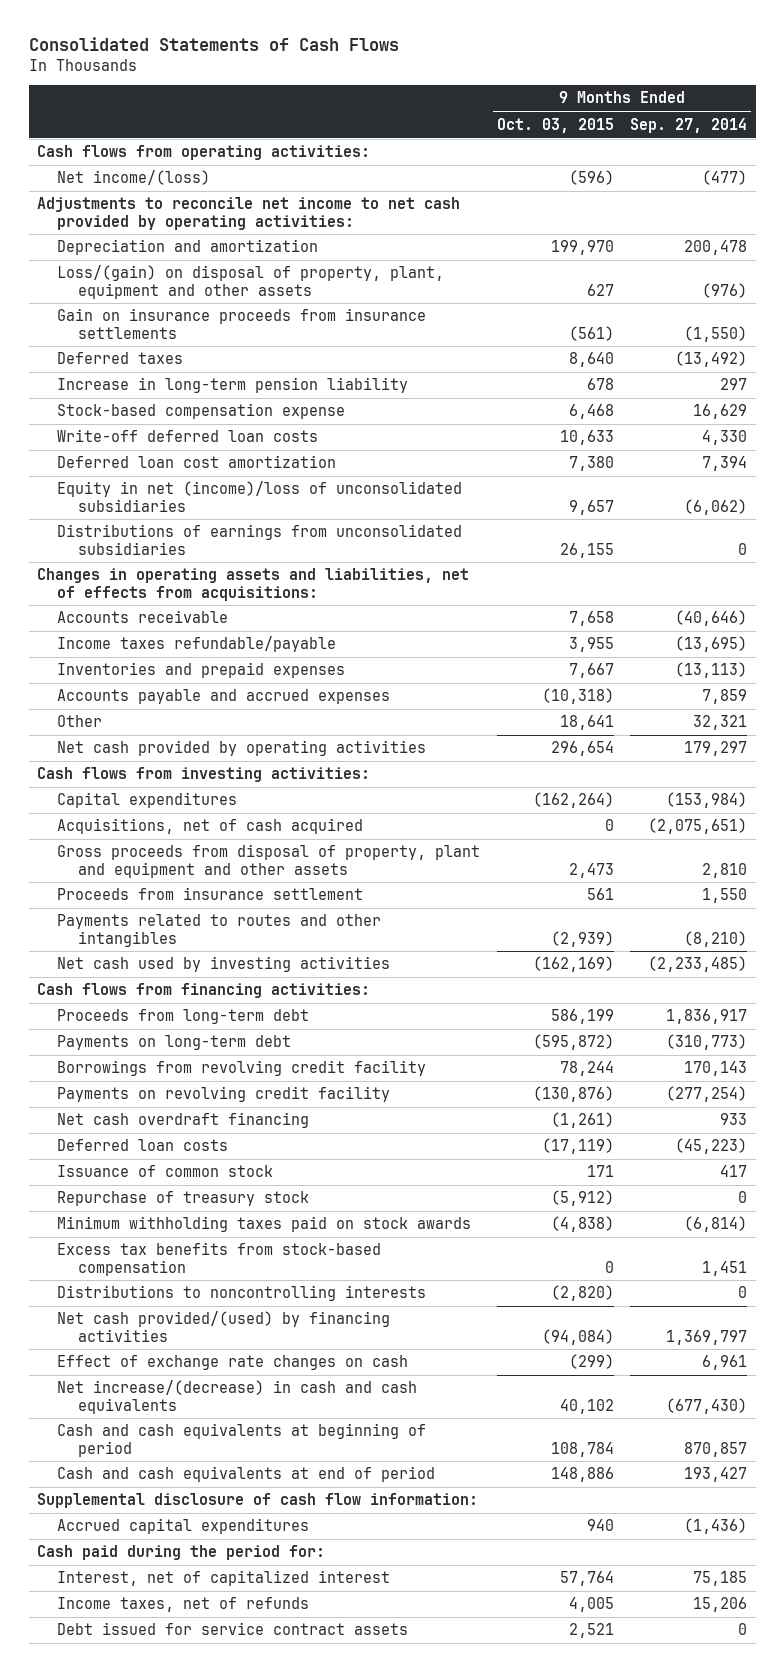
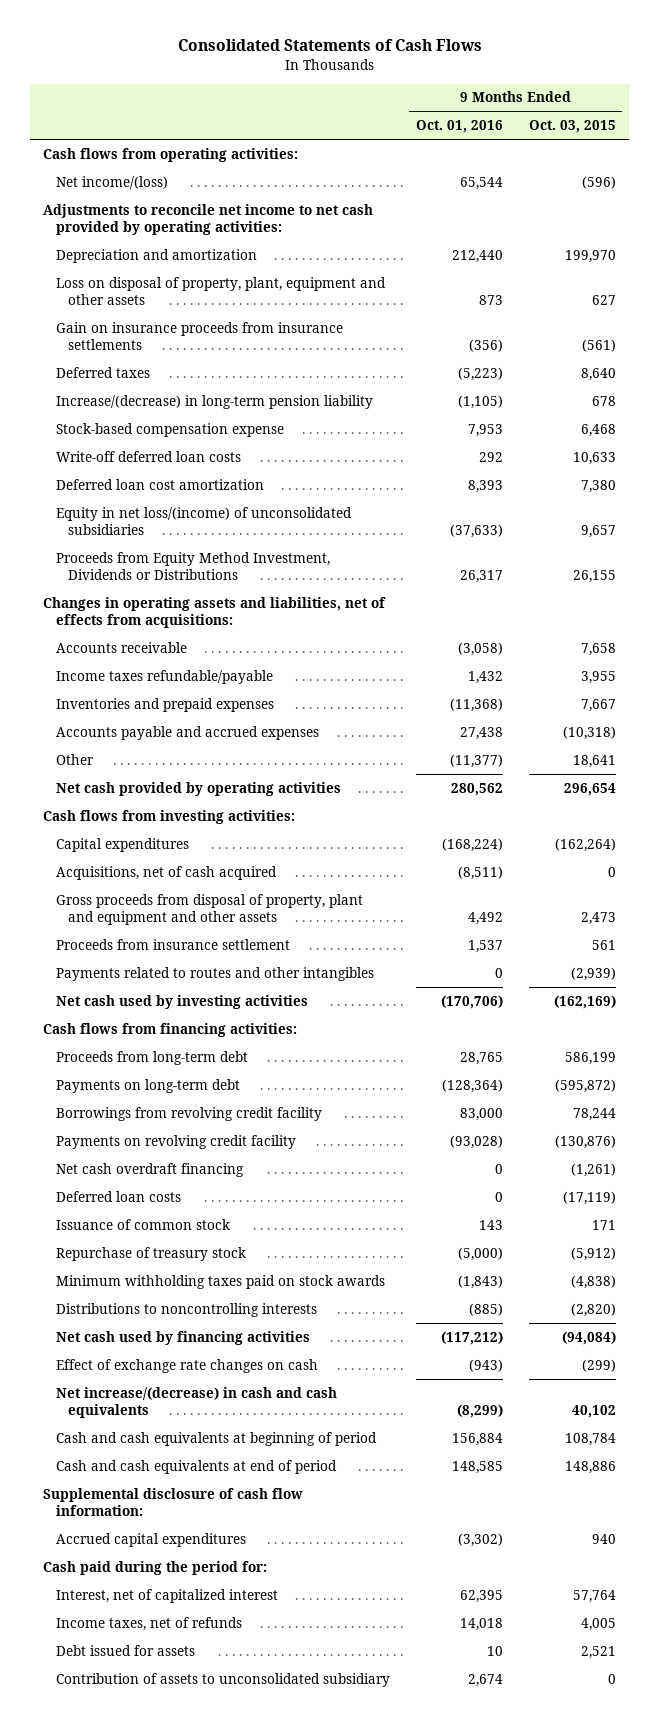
[630,117,748,133] Sep. 27, 2014 -> none
none -> [415,120,503,134] Oct. 01, 2016
[57,265,445,299] Loss/(gain) on disposal of property, plant, equipment and other assets -> [55,276,386,305] Loss on disposal of property, plant, equipment and other assets
[57,377,409,394] Increase in long-term pension liability -> [55,394,373,409] Increase/(decrease) in long-term pension liability
[57,481,463,512] Equity in net (income)/loss of unconsolidated subsidiaries -> [55,506,352,535] Equity in net loss/(income) of unconsolidated subsidiaries
[57,524,463,555] Distributions of earnings from unconsolidated subsidiaries -> [55,551,330,580] Proceeds from Equity Method Investment, Dividends or Distributions
[57,1242,382,1276] Excess tax benefits from stock-based compensation -> none
[57,1311,391,1342] Net cash provided/(used) by financing activities -> [55,1330,310,1345] Net cash used by financing activities
[57,1622,409,1636] Debt issued for service contract assets -> [55,1644,195,1656] Debt issued for assets
none -> [55,1672,390,1687] Contribution of assets to unconsolidated subsidiary

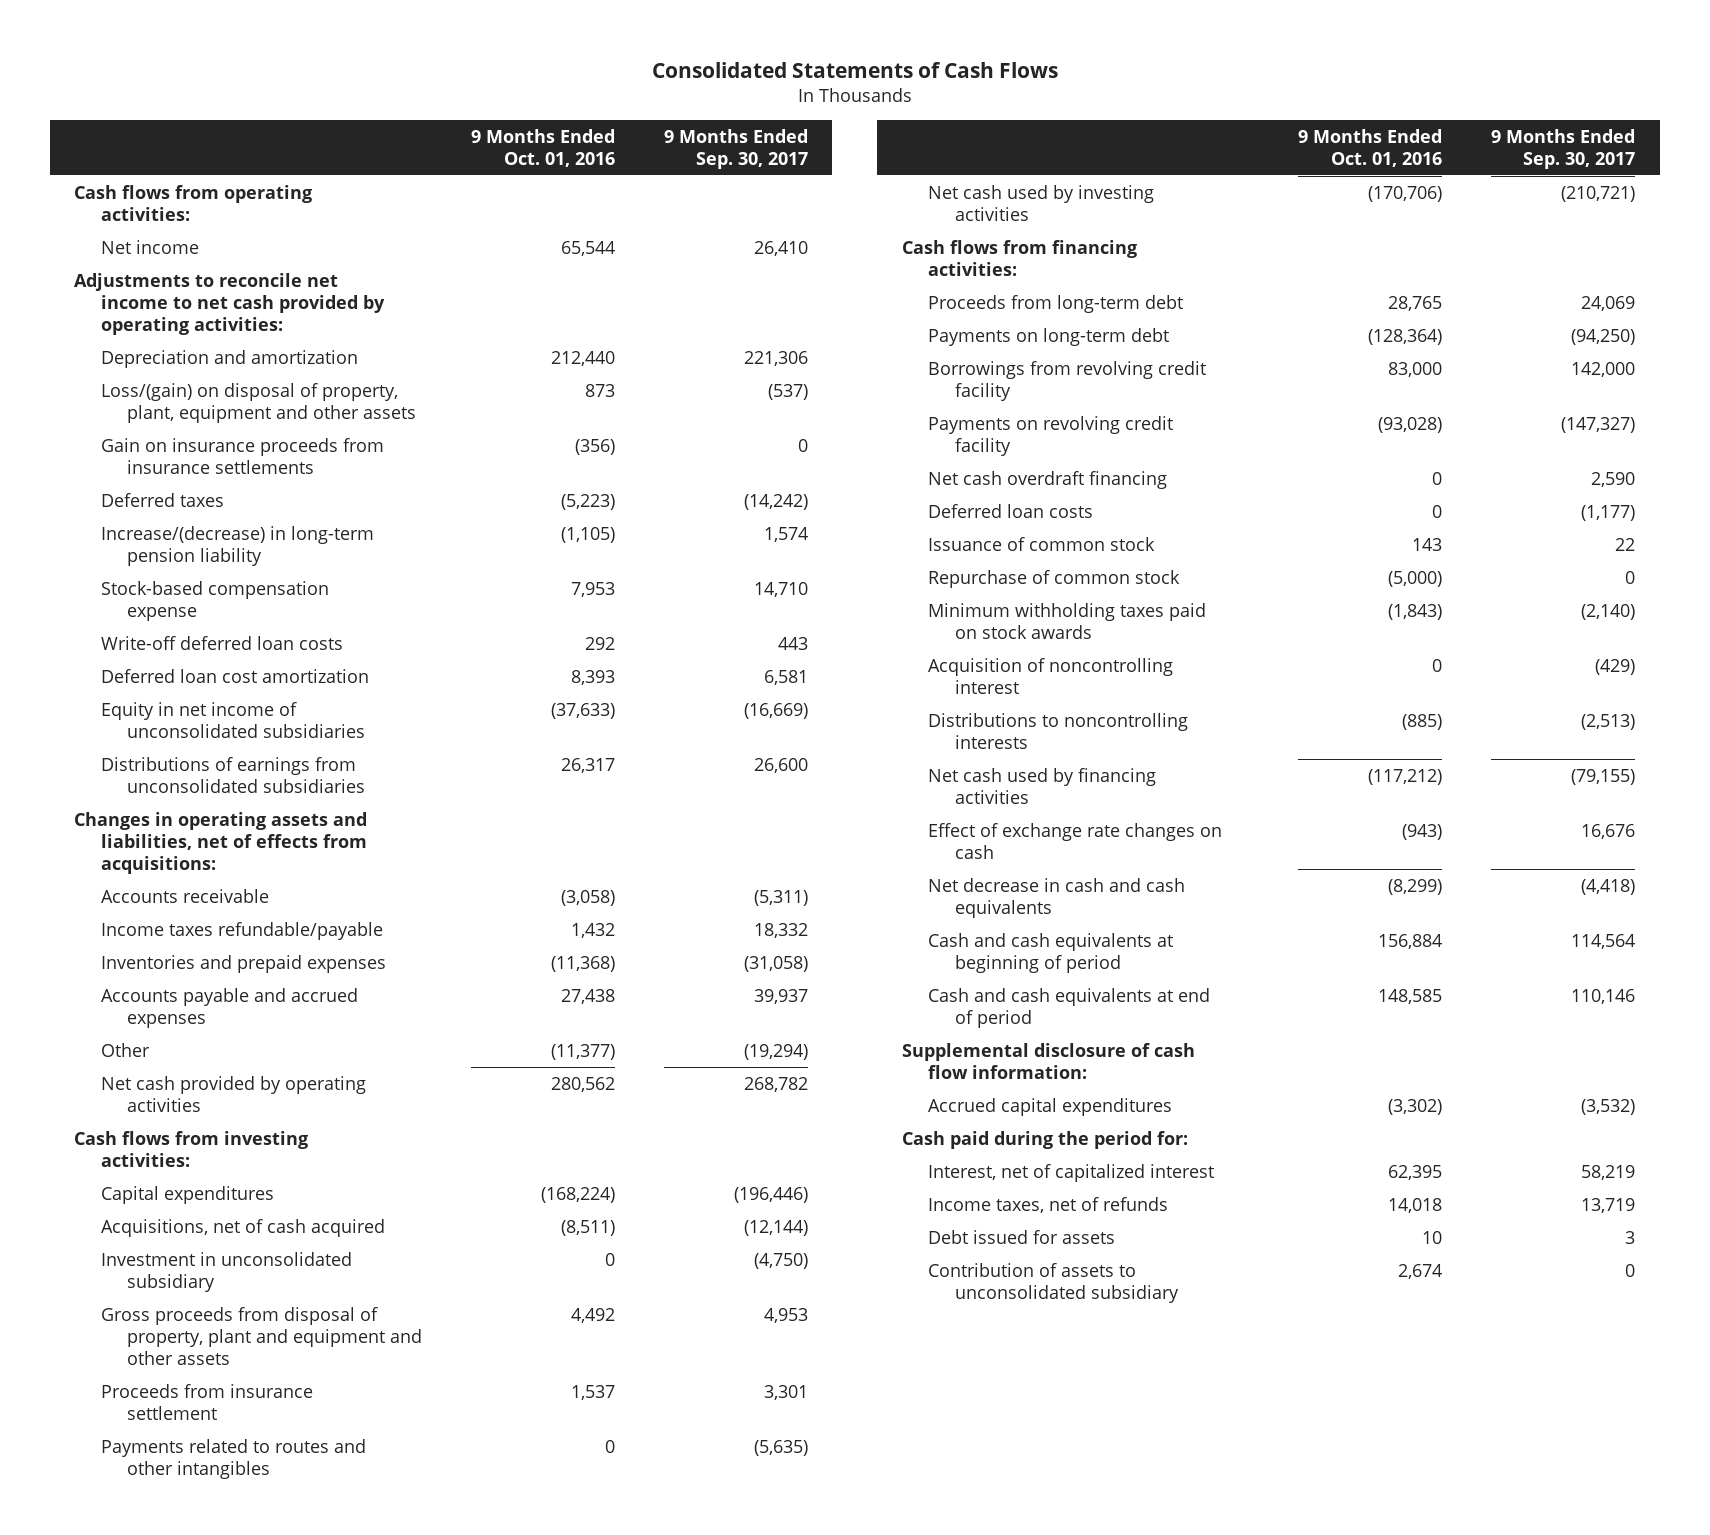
[528,120,616,134] Oct. 03, 2015 -> none
none -> [664,128,809,169] 9 Months Ended Sep. 30, 2017
[55,175,168,189] Net income/(loss) -> [100,239,199,254] Net income
[55,276,386,305] Loss on disposal of property, plant, equipment and other assets -> [100,382,417,423] Loss/(gain) on disposal of property, plant, equipment and other assets
[55,506,352,535] Equity in net loss/(income) of unconsolidated subsidiaries -> [100,701,366,738] Equity in net income of unconsolidated subsidiaries
[55,551,330,580] Proceeds from Equity Method Investment, Dividends or Distributions -> [100,756,366,793] Distributions of earnings from unconsolidated subsidiaries
none -> [100,1251,352,1292] Investment in unconsolidated subsidiary
[55,1246,246,1261] Repurchase of treasury stock -> [928,569,1181,588] Repurchase of common stock
none -> [928,657,1174,694] Acquisition of noncontrolling interest
[55,1386,337,1418] Net increase/(decrease) in cash and cash equivalents -> [928,877,1186,918] Net decrease in cash and cash equivalents

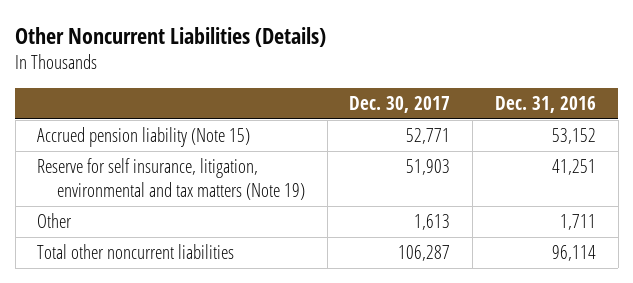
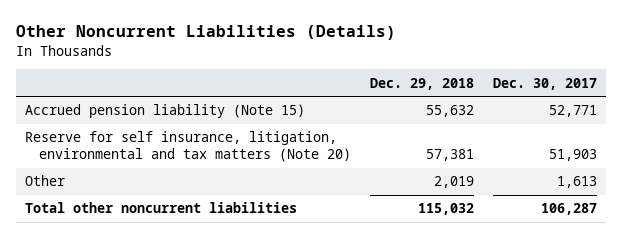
[494,95,596,113] Dec. 31, 2016 -> none
none -> [369,77,474,90] Dec. 29, 2018
[37,158,305,201] Reserve for self insurance, litigation, environmental and tax matters (Note 19) -> [25,131,351,163] Reserve for self insurance, litigation, environmental and tax matters (Note 20)

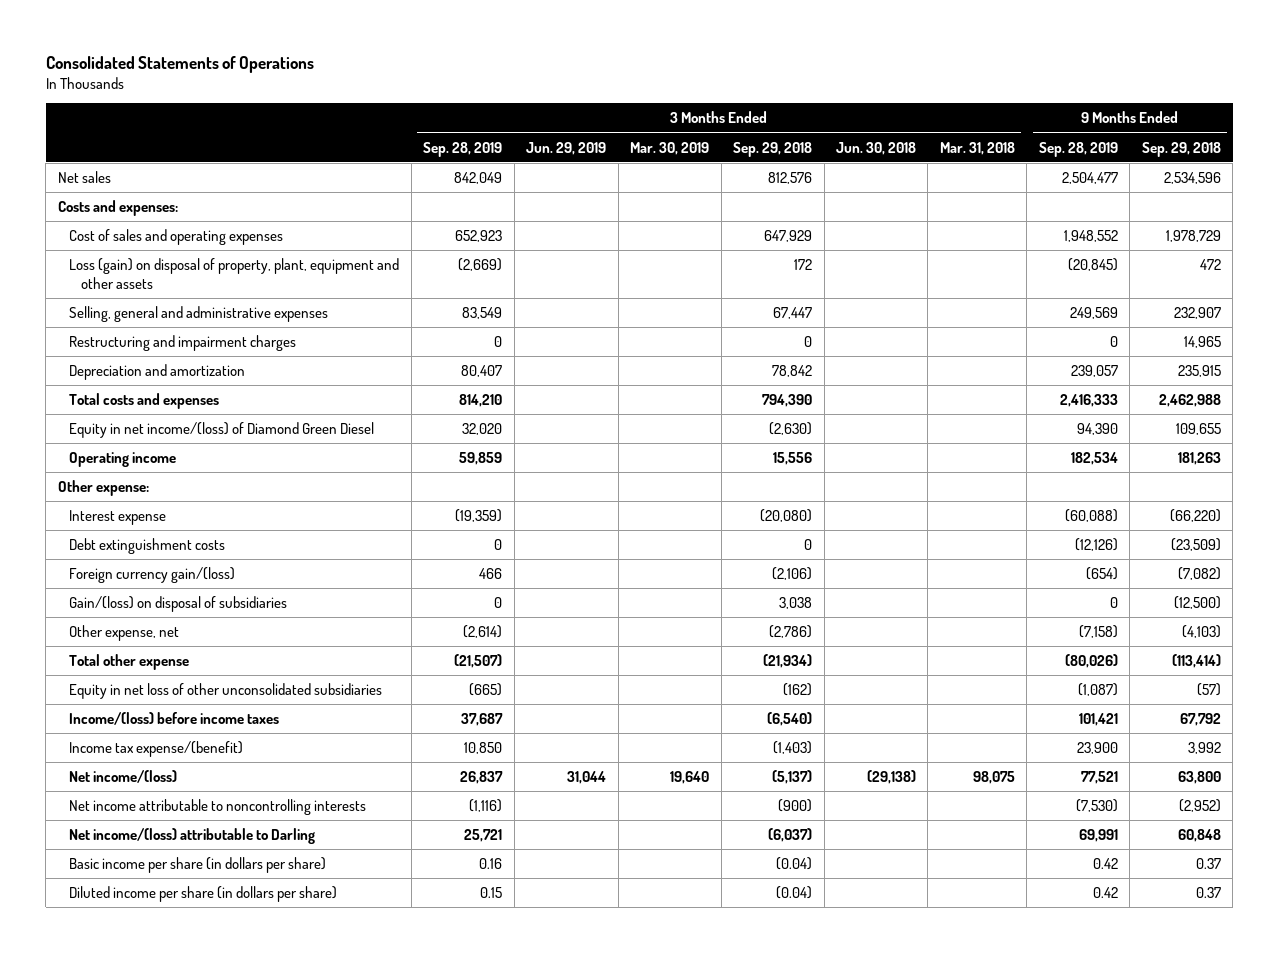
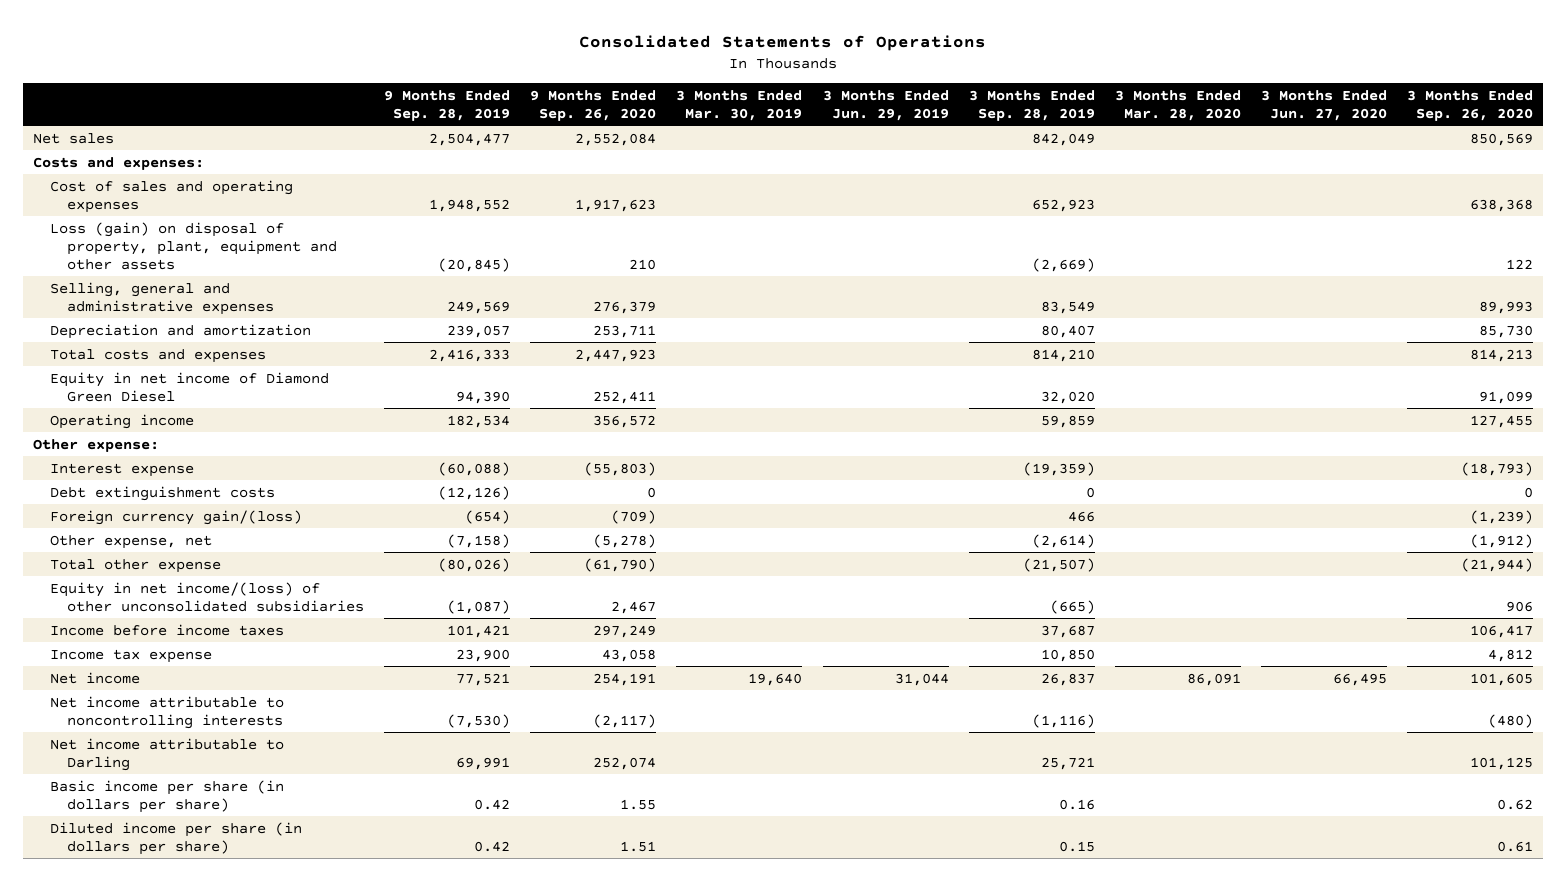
[733,141,813,157] Sep. 29, 2018 -> none
[836,141,917,155] Jun. 30, 2018 -> none
[939,141,1015,155] Mar. 31, 2018 -> none
[1141,141,1221,157] Sep. 29, 2018 -> none
none -> [530,89,657,122] 9 Months Ended Sep. 26, 2020
none -> [1114,89,1241,122] 3 Months Ended Mar. 28, 2020
none -> [1260,89,1387,122] 3 Months Ended Jun. 27, 2020
none -> [1406,89,1533,122] 3 Months Ended Sep. 26, 2020
[69,334,297,351] Restructuring and impairment charges -> none
[69,421,375,438] Equity in net income/(loss) of Diamond Green Diesel -> [50,371,330,402] Equity in net income of Diamond Green Diesel
[69,595,288,612] Gain/(loss) on disposal of subsidiaries -> none
[69,682,383,699] Equity in net loss of other unconsolidated subsidiaries -> [50,581,365,612] Equity in net income/(loss) of other unconsolidated subsidiaries
[69,711,280,725] Income/(loss) before income taxes -> [50,623,285,636] Income before income taxes
[69,740,244,757] Income tax expense/(benefit) -> [50,648,213,663] Income tax expense
[69,769,178,783] Net income/(loss) -> [50,671,141,684] Net income
[69,827,316,844] Net income/(loss) attributable to Darling -> [50,737,285,771] Net income attributable to Darling

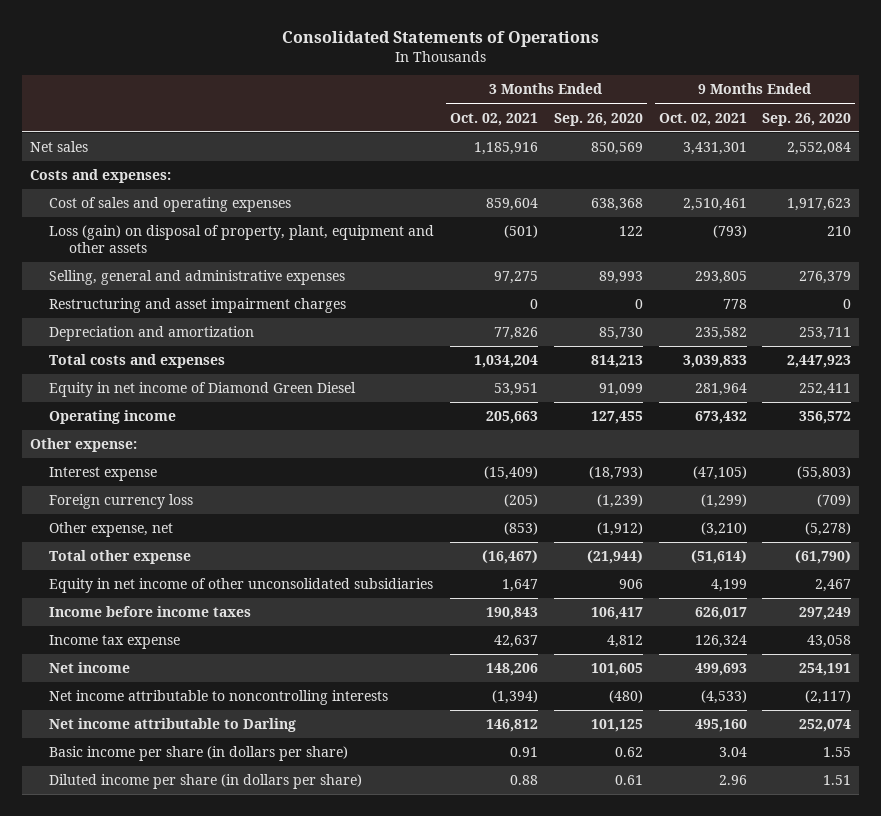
[384,89,511,122] 9 Months Ended Sep. 28, 2019 -> none
[676,89,803,122] 3 Months Ended Mar. 30, 2019 -> none
[822,89,949,122] 3 Months Ended Jun. 29, 2019 -> none
[968,89,1095,122] 3 Months Ended Sep. 28, 2019 -> none
[1114,89,1241,122] 3 Months Ended Mar. 28, 2020 -> none
[1260,89,1387,122] 3 Months Ended Jun. 27, 2020 -> none
none -> [449,112,538,126] Oct. 02, 2021
none -> [658,112,747,126] Oct. 02, 2021
none -> [49,298,347,314] Restructuring and asset impairment charges
[50,485,276,501] Debt extinguishment costs -> none
[50,509,303,525] Foreign currency gain/(loss) -> [49,494,194,510] Foreign currency loss
[50,581,365,612] Equity in net income/(loss) of other unconsolidated subsidiaries -> [49,578,434,594] Equity in net income of other unconsolidated subsidiaries

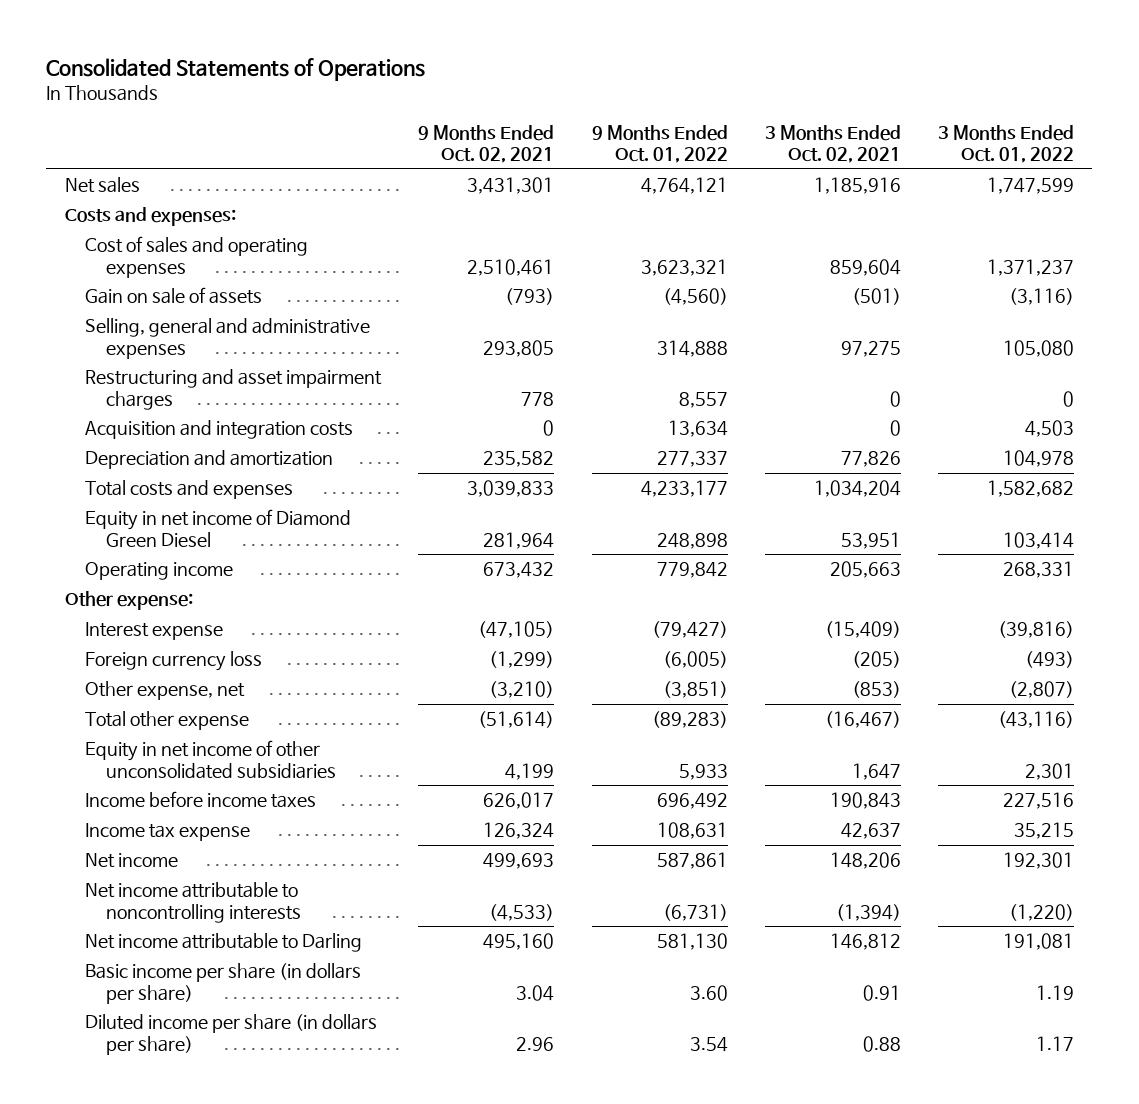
[553,112,643,126] Sep. 26, 2020 -> none
[762,112,852,126] Sep. 26, 2020 -> none
none -> [591,124,728,164] 9 Months Ended Oct. 01, 2022
none -> [937,124,1074,164] 3 Months Ended Oct. 01, 2022
[49,225,435,254] Loss (gain) on disposal of property, plant, equipment and other assets -> [85,287,263,305] Gain on sale of assets
none -> [85,420,354,440] Acquisition and integration costs

